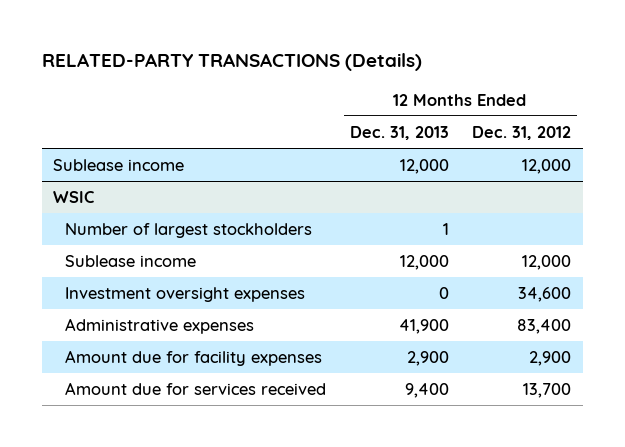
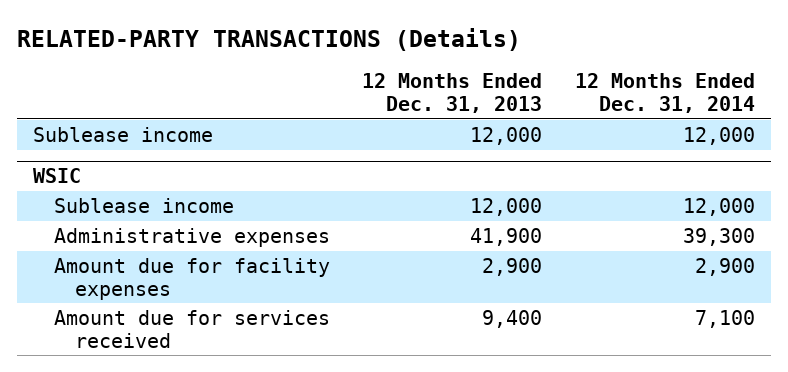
[472,125,572,140] Dec. 31, 2012 -> none
none -> [574,73,755,113] 12 Months Ended Dec. 31, 2014
[65,222,313,238] Number of largest stockholders -> none
[65,286,306,302] Investment oversight expenses -> none

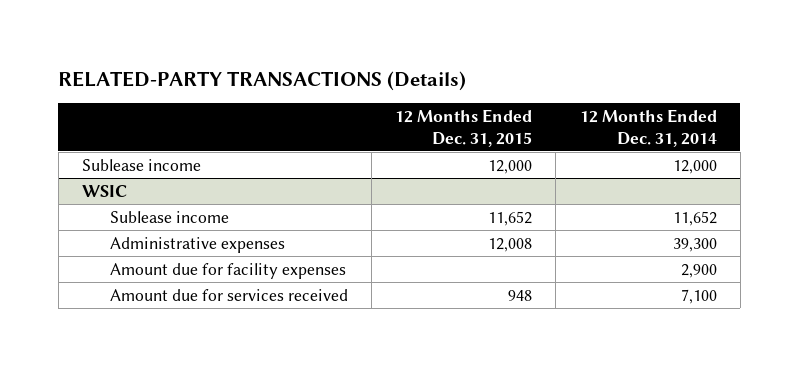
[362,73,543,113] 12 Months Ended Dec. 31, 2013 -> none
none -> [395,108,533,147] 12 Months Ended Dec. 31, 2015
[682,198,755,217] 12,000 -> [672,210,717,226] 11,652

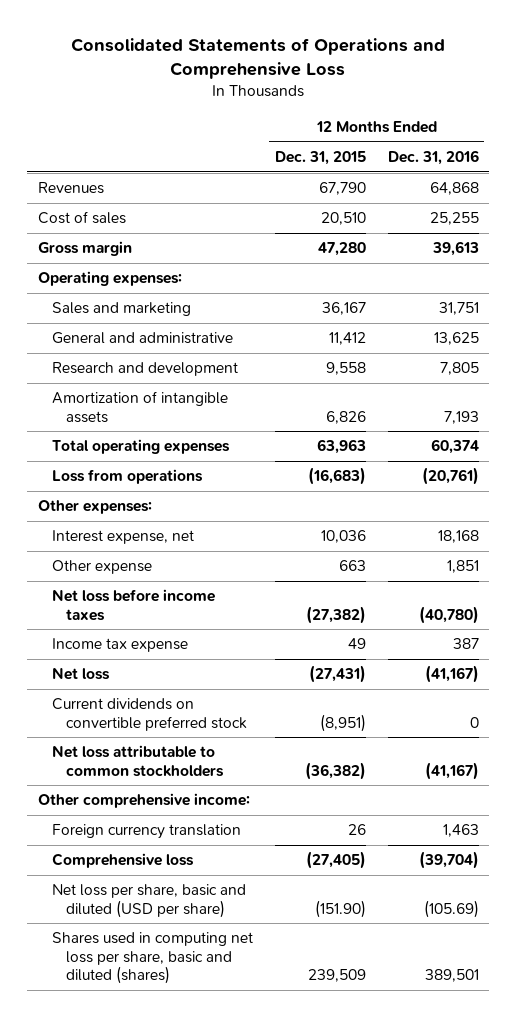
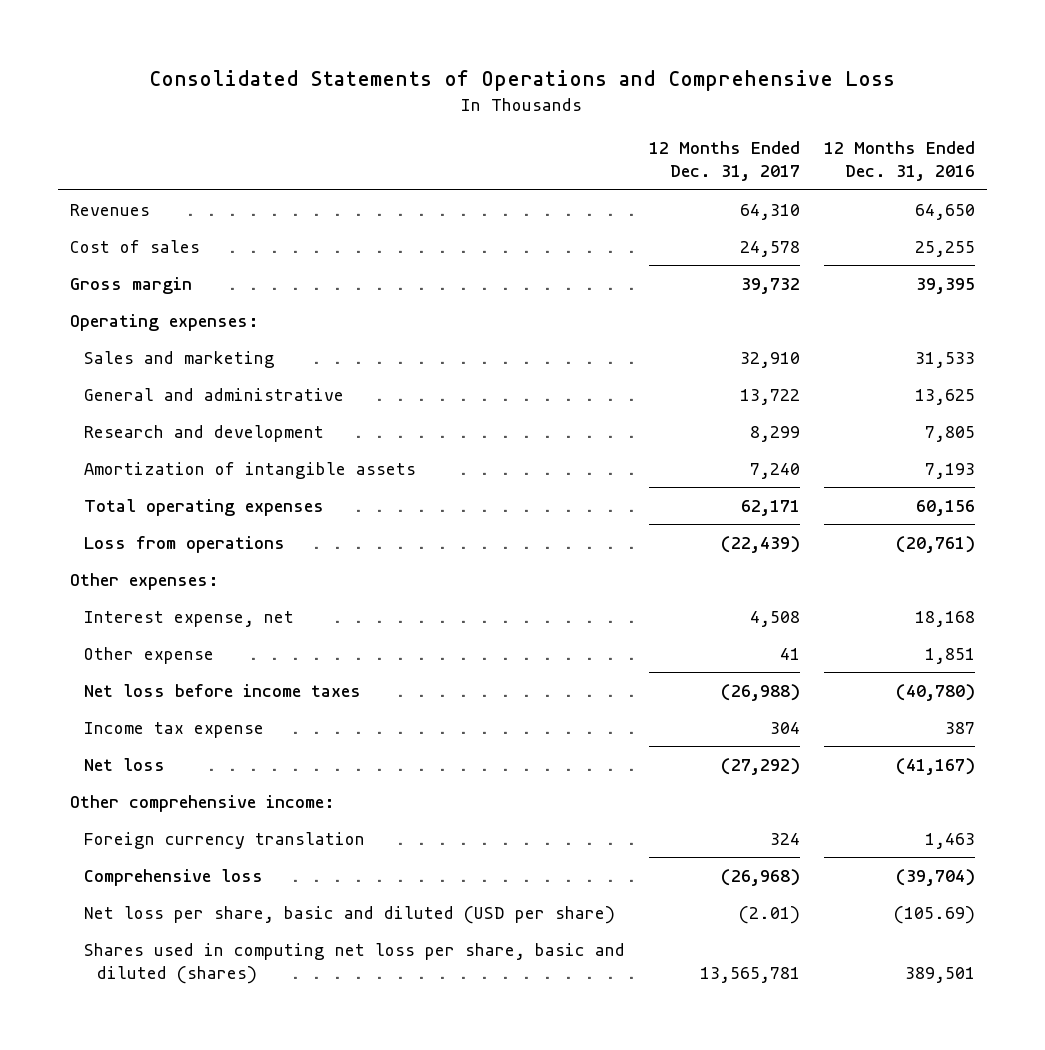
[274,150,366,165] Dec. 31, 2015 -> none
none -> [648,140,800,182] 12 Months Ended Dec. 31, 2017
[429,182,479,196] 64,868 -> [914,204,975,221] 64,650
[431,241,479,257] 39,613 -> [915,278,975,295] 39,395
[438,302,479,316] 31,751 -> [914,352,975,369] 31,533
[430,439,479,455] 60,374 -> [915,500,975,517] 60,156
[51,698,247,731] Current dividends on convertible preferred stock -> none
[51,745,224,777] Net loss attributable to common stockholders -> none

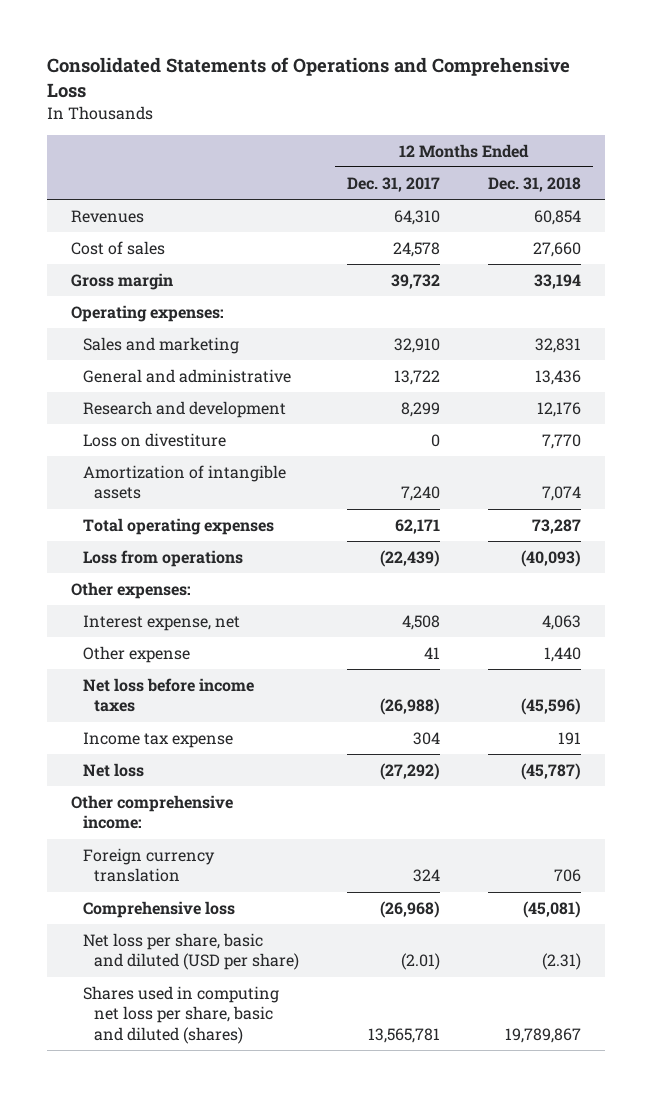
[823,140,975,182] 12 Months Ended Dec. 31, 2016 -> none
none -> [487,176,581,192] Dec. 31, 2018
none -> [82,432,226,447] Loss on divestiture

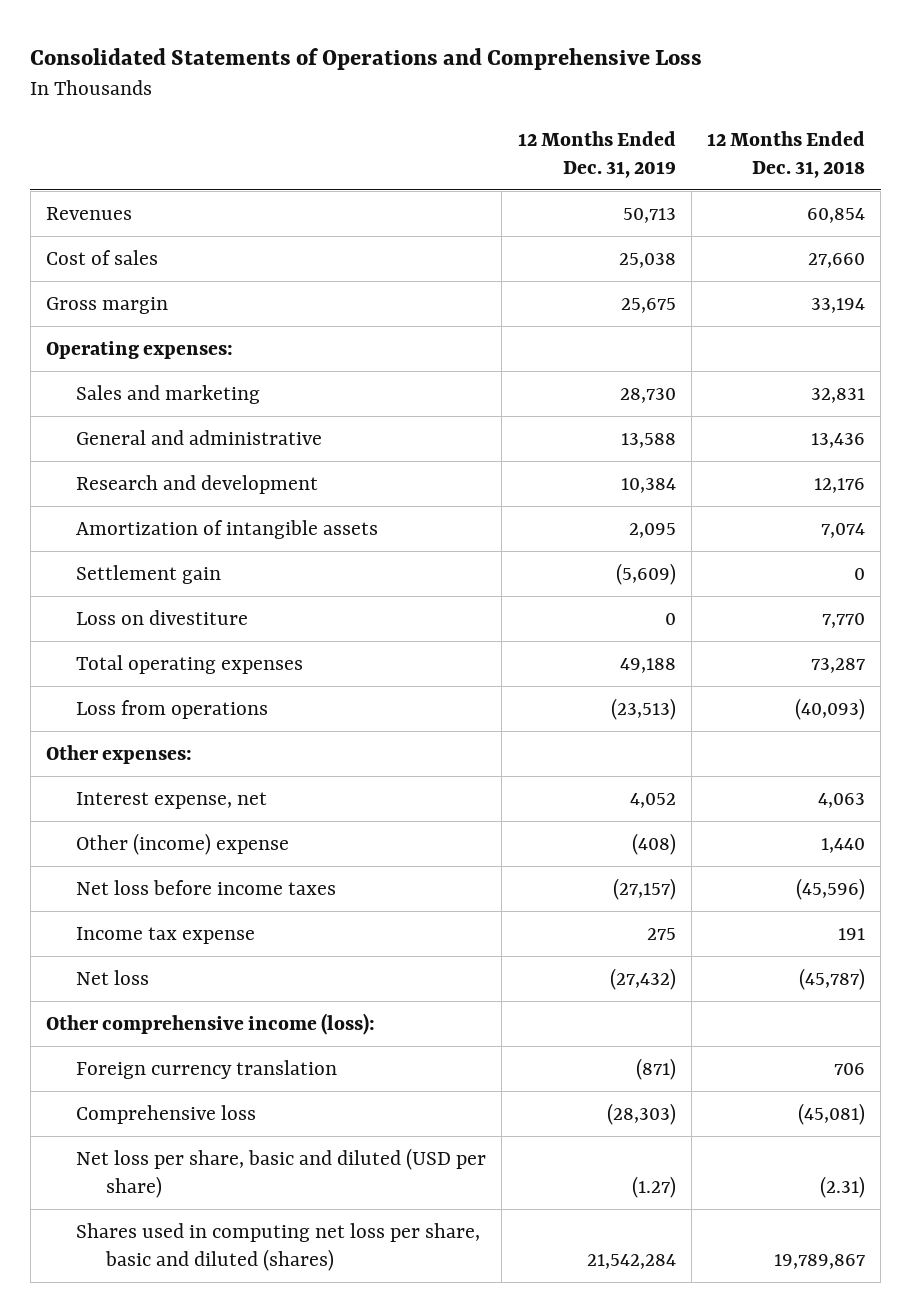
[347,176,441,192] Dec. 31, 2017 -> none
none -> [517,130,676,178] 12 Months Ended Dec. 31, 2019
none -> [75,564,221,584] Settlement gain
[82,432,226,447] Loss on divestiture -> [75,609,248,625] Loss on divestiture
[82,645,190,663] Other expense -> [75,832,289,855] Other (income) expense
[70,794,233,830] Other comprehensive income: -> [45,1012,375,1035] Other comprehensive income (loss):

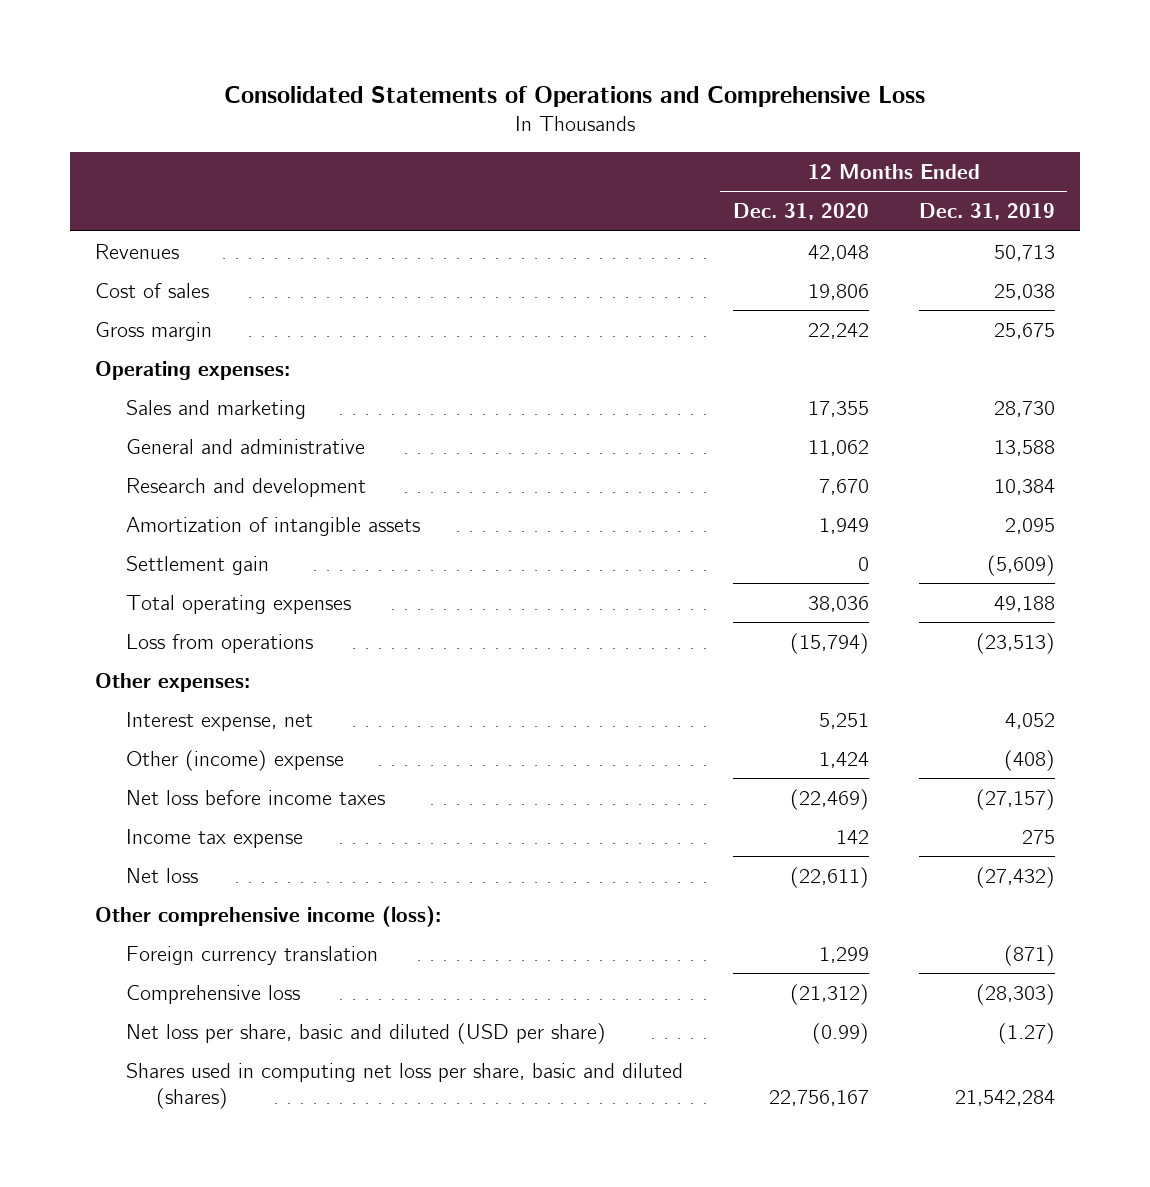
[707,130,866,178] 12 Months Ended Dec. 31, 2018 -> none
none -> [732,203,869,221] Dec. 31, 2020
[75,609,248,625] Loss on divestiture -> none

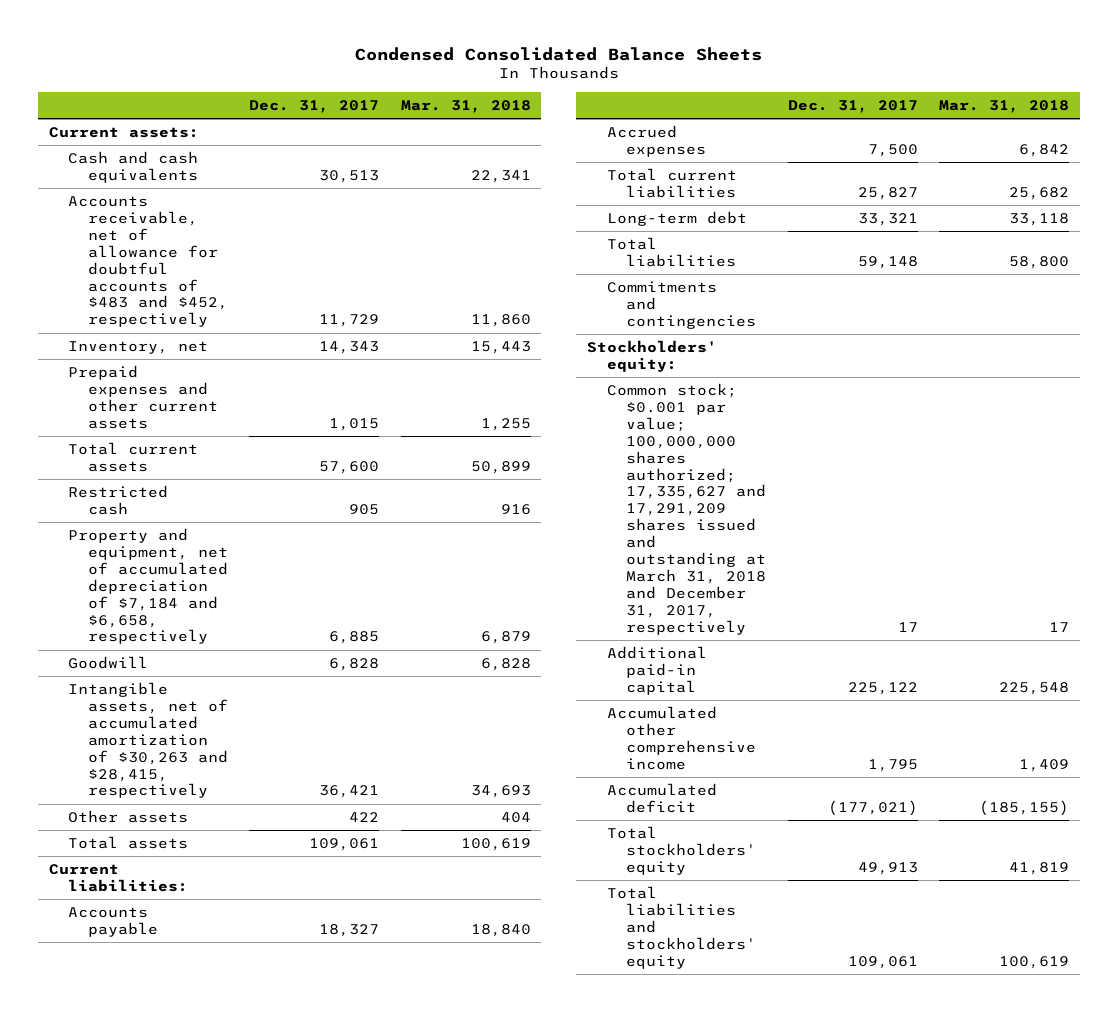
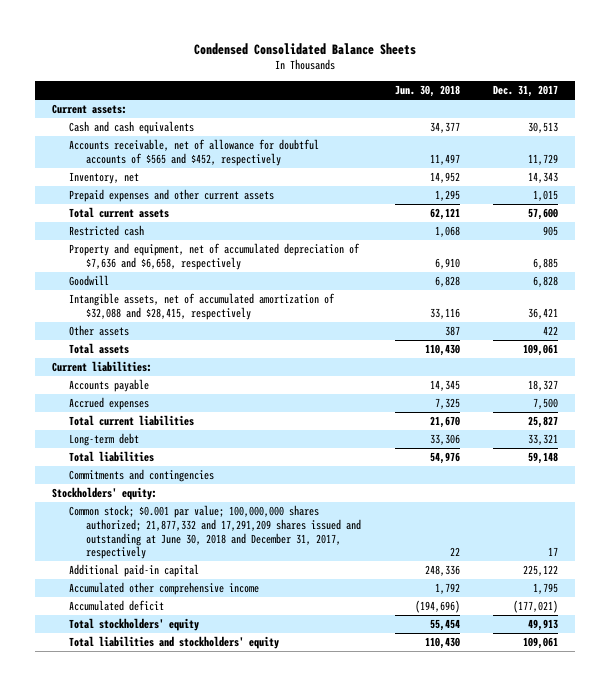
[400,100,531,114] Mar. 31, 2018 -> none
none -> [394,85,460,98] Jun. 30, 2018
[68,195,228,328] Accounts receivable, net of allowance for doubtful accounts of $483 and $452, respectively -> [69,139,320,166] Accounts receivable, net of allowance for doubtful accounts of $565 and $452, respectively
[68,527,228,645] Property and equipment, net of accumulated depreciation of $7,184 and $6,658, respectively -> [69,243,361,270] Property and equipment, net of accumulated depreciation of $7,636 and $6,658, respectively
[68,681,228,799] Intangible assets, net of accumulated amortization of $30,263 and $28,415, respectively -> [69,293,336,320] Intangible assets, net of accumulated amortization of $32,088 and $28,415, respectively
[606,382,767,635] Common stock; $0.001 par value; 100,000,000 shares authorized; 17,335,627 and 17,291,209 shares issued and outstanding at March 31, 2018 and December 31, 2017, respectively -> [69,505,362,560] Common stock; $0.001 par value; 100,000,000 shares authorized; 21,877,332 and 17,291,209 shares issued and outstanding at June 30, 2018 and December 31, 2017, respectively

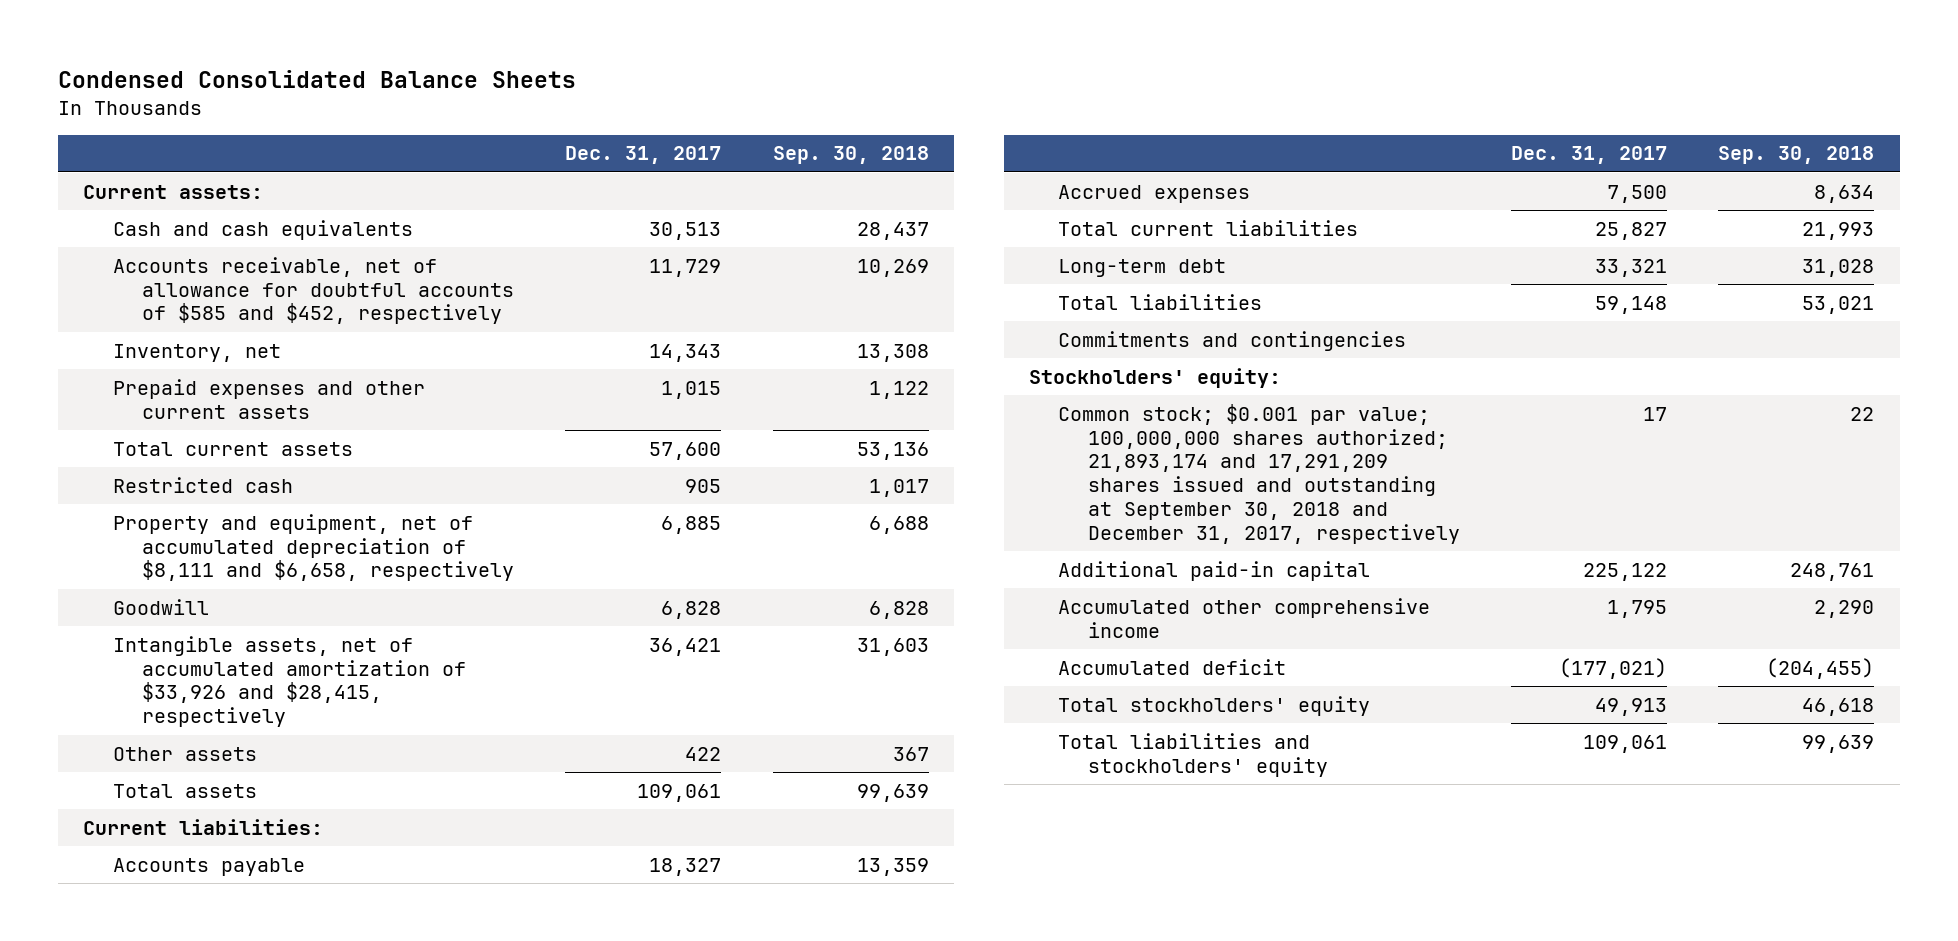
[394,85,460,98] Jun. 30, 2018 -> none
none -> [772,146,929,165] Sep. 30, 2018
[69,139,320,166] Accounts receivable, net of allowance for doubtful accounts of $565 and $452, respectively -> [112,256,514,325] Accounts receivable, net of allowance for doubtful accounts of $585 and $452, respectively
[69,243,361,270] Property and equipment, net of accumulated depreciation of $7,636 and $6,658, respectively -> [112,513,514,582] Property and equipment, net of accumulated depreciation of $8,111 and $6,658, respectively
[69,293,336,320] Intangible assets, net of accumulated amortization of $32,088 and $28,415, respectively -> [112,635,466,728] Intangible assets, net of accumulated amortization of $33,926 and $28,415, respectively
[69,505,362,560] Common stock; $0.001 par value; 100,000,000 shares authorized; 21,877,332 and 17,291,209 shares issued and outstanding at June 30, 2018 and December 31, 2017, respectively -> [1058,403,1460,545] Common stock; $0.001 par value; 100,000,000 shares authorized; 21,893,174 and 17,291,209 shares issued and outstanding at September 30, 2018 and December 31, 2017, respectively

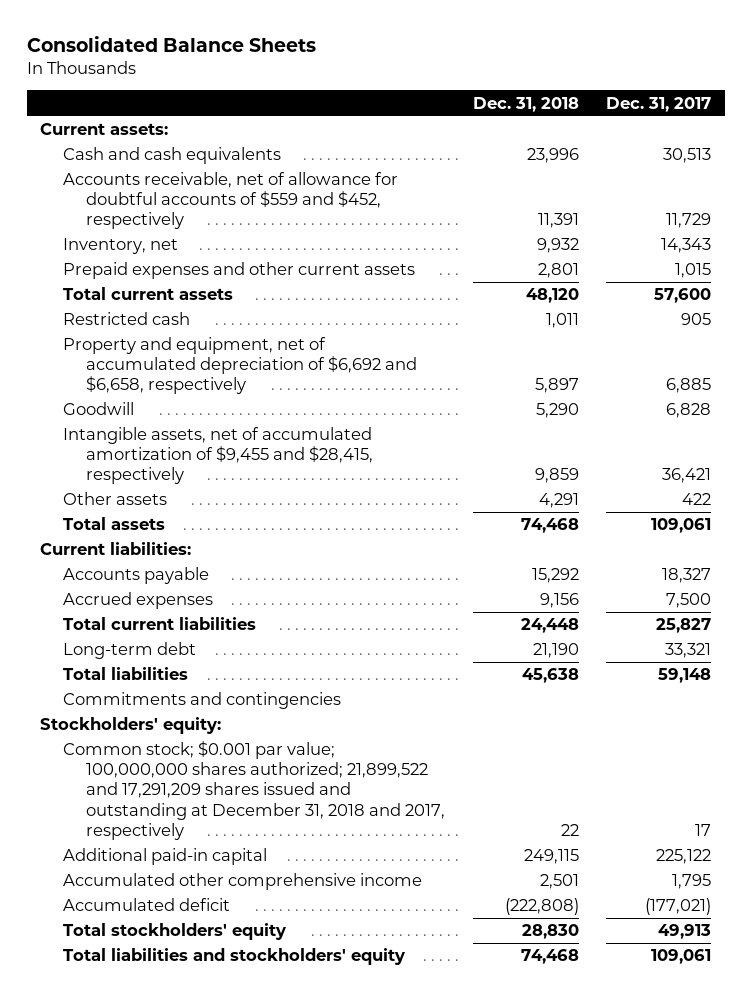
[57,70,576,89] Condensed Consolidated Balance Sheets -> [26,35,316,52] Consolidated Balance Sheets
[772,146,929,165] Sep. 30, 2018 -> none
none -> [472,96,579,112] Dec. 31, 2018
[112,256,514,325] Accounts receivable, net of allowance for doubtful accounts of $585 and $452, respectively -> [63,172,399,230] Accounts receivable, net of allowance for doubtful accounts of $559 and $452, respectively
[112,513,514,582] Property and equipment, net of accumulated depreciation of $8,111 and $6,658, respectively -> [63,337,418,395] Property and equipment, net of accumulated depreciation of $6,692 and $6,658, respectively
[112,635,466,728] Intangible assets, net of accumulated amortization of $33,926 and $28,415, respectively -> [63,427,374,485] Intangible assets, net of accumulated amortization of $9,455 and $28,415, respectively
[1058,403,1460,545] Common stock; $0.001 par value; 100,000,000 shares authorized; 21,893,174 and 17,291,209 shares issued and outstanding at September 30, 2018 and December 31, 2017, respectively -> [63,741,446,840] Common stock; $0.001 par value; 100,000,000 shares authorized; 21,899,522 and 17,291,209 shares issued and outstanding at December 31, 2018 and 2017, respectively

